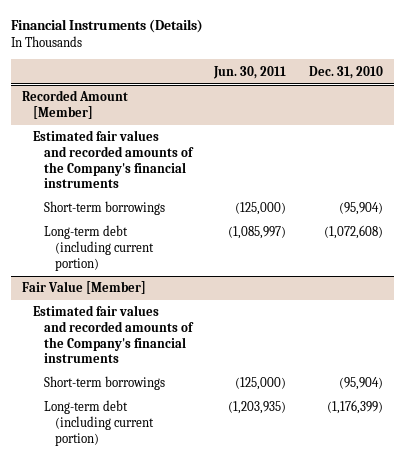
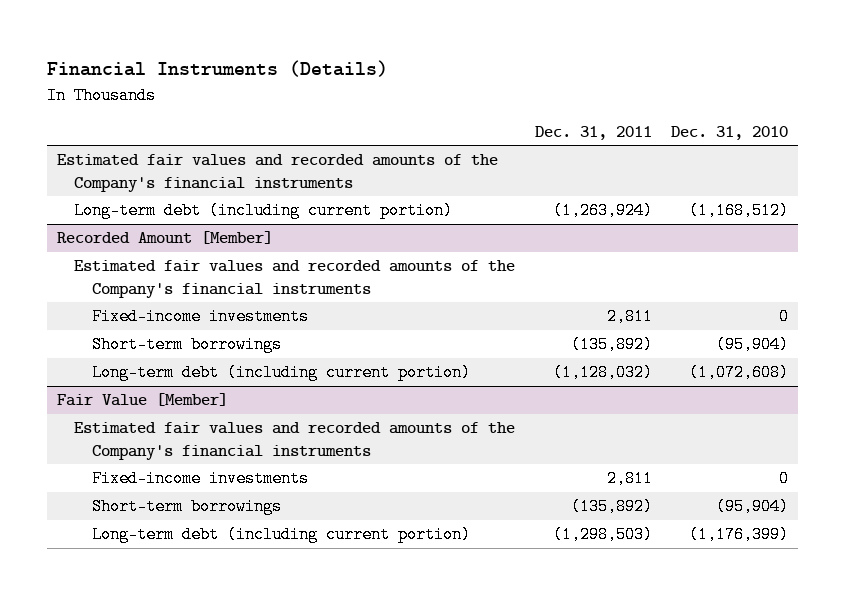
[213,65,287,79] Jun. 30, 2011 -> none
none -> [534,126,652,141] Dec. 31, 2011
none -> [56,154,498,193] Estimated fair values and recorded amounts of the Company's financial instruments
none -> [74,202,454,220] Long-term debt (including current portion)
none -> [91,308,309,326] Fixed-income investments
none -> [91,470,309,488] Fixed-income investments

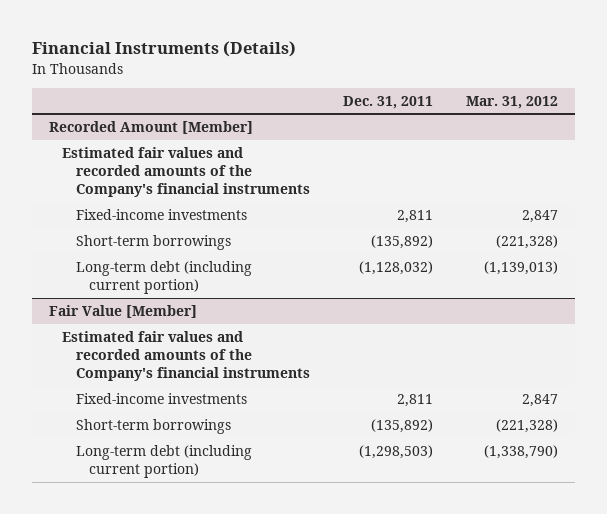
[670,126,788,141] Dec. 31, 2010 -> none
none -> [466,95,559,109] Mar. 31, 2012
[56,154,498,193] Estimated fair values and recorded amounts of the Company's financial instruments -> none
[74,202,454,220] Long-term debt (including current portion) -> none

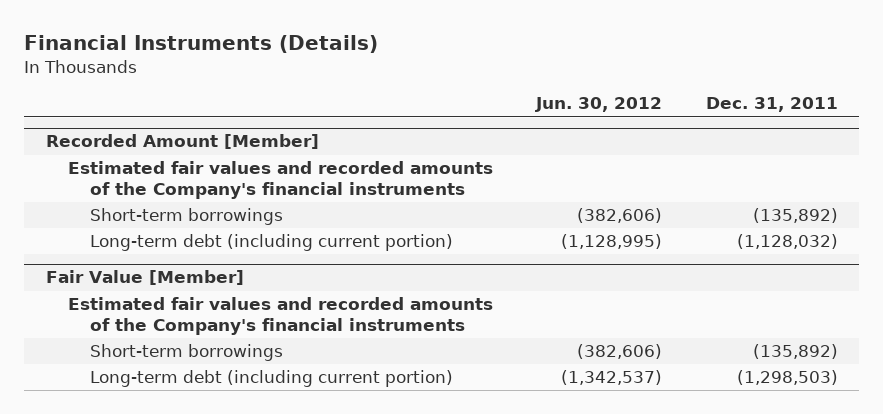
[466,95,559,109] Mar. 31, 2012 -> none
none -> [535,97,663,113] Jun. 30, 2012
[75,208,247,220] Fixed-income investments -> none
[75,392,247,404] Fixed-income investments -> none

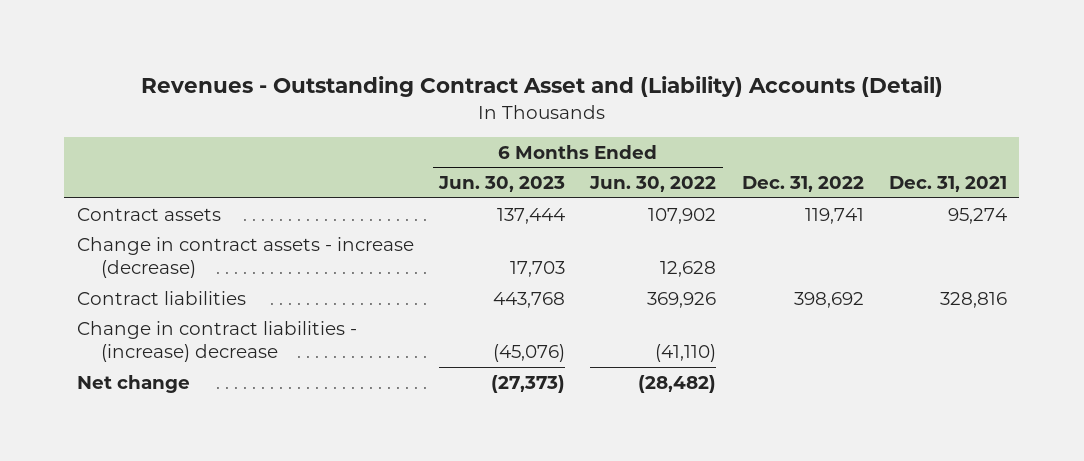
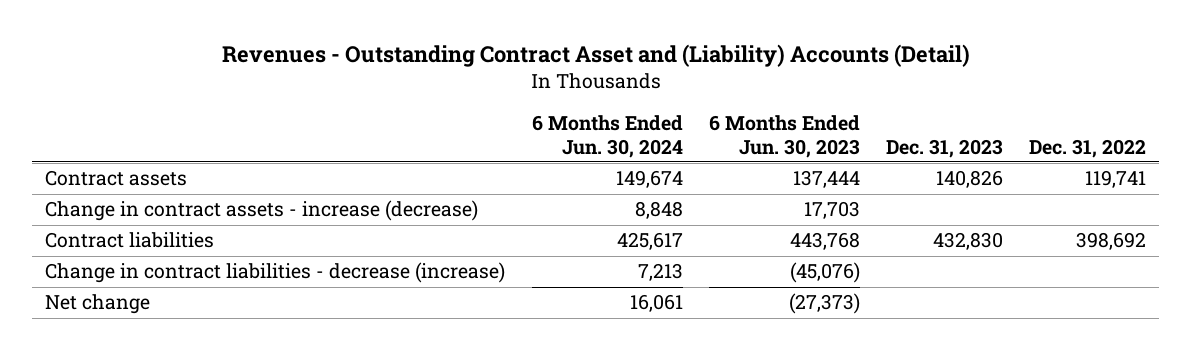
[589,176,717,193] Jun. 30, 2022 -> none
[888,176,1007,193] Dec. 31, 2021 -> none
none -> [531,115,683,158] 6 Months Ended Jun. 30, 2024
none -> [885,138,1003,158] Dec. 31, 2023
[77,320,358,363] Change in contract liabilities - (increase) decrease -> [45,262,506,284] Change in contract liabilities - decrease (increase)

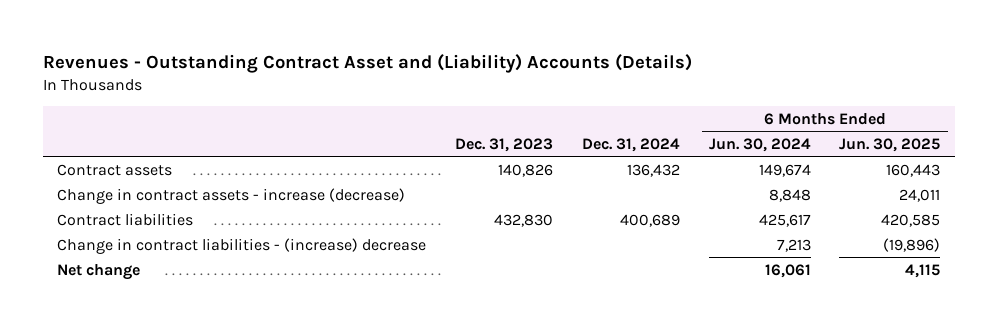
[221,44,970,68] Revenues - Outstanding Contract Asset and (Liability) Accounts (Detail) -> [43,54,693,74] Revenues - Outstanding Contract Asset and (Liability) Accounts (Details)
[708,115,860,158] 6 Months Ended Jun. 30, 2023 -> none
[1029,138,1147,158] Dec. 31, 2022 -> none
none -> [581,137,680,152] Dec. 31, 2024
none -> [839,137,941,152] Jun. 30, 2025
[45,262,506,284] Change in contract liabilities - decrease (increase) -> [57,237,427,254] Change in contract liabilities - (increase) decrease

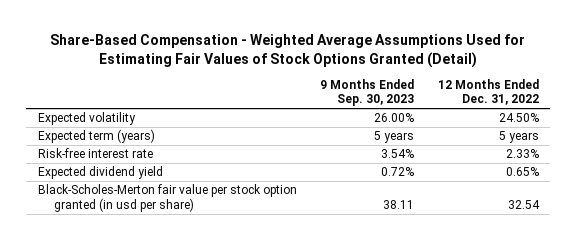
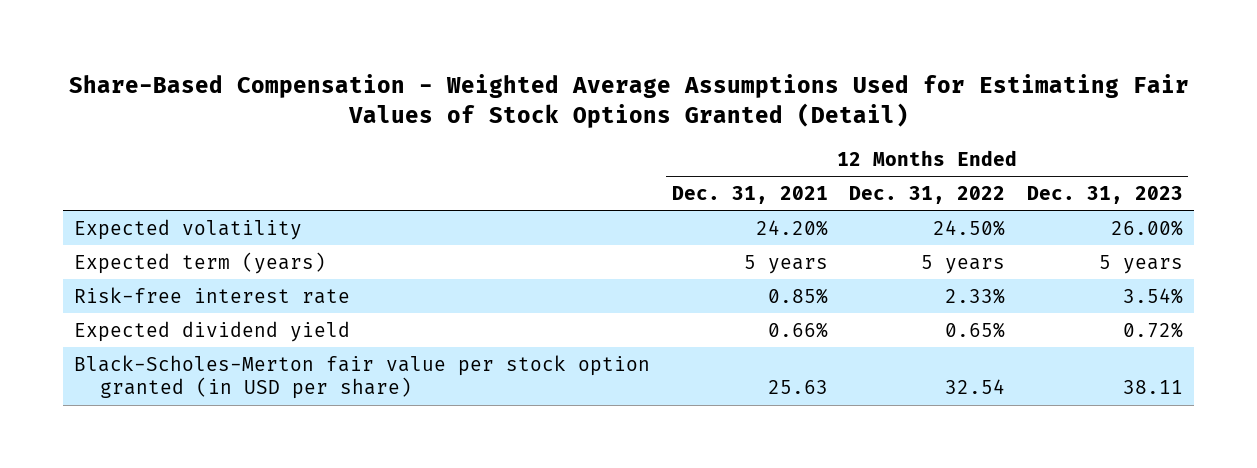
[320,78,415,107] 9 Months Ended Sep. 30, 2023 -> none
none -> [671,185,828,204] Dec. 31, 2021
none -> [1026,185,1183,204] Dec. 31, 2023
[37,184,297,212] Black-Scholes-Merton fair value per stock option granted (in usd per share) -> [74,354,651,400] Black-Scholes-Merton fair value per stock option granted (in USD per share)

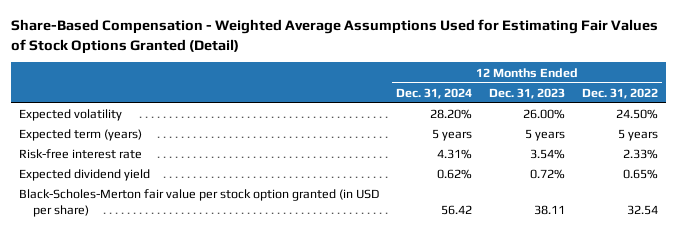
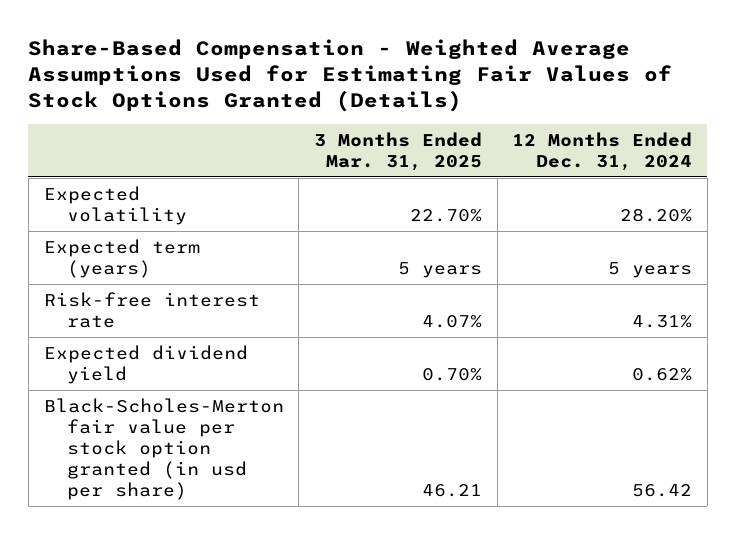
[10,19,658,54] Share-Based Compensation - Weighted Average Assumptions Used for Estimating Fair Values of Stock Options Granted (Detail) -> [28,38,673,112] Share-Based Compensation - Weighted Average Assumptions Used for Estimating Fair Values of Stock Options Granted (Details)
[488,87,565,99] Dec. 31, 2023 -> none
[581,87,658,99] Dec. 31, 2022 -> none
none -> [313,131,482,171] 3 Months Ended Mar. 31, 2025
[19,189,380,218] Black-Scholes-Merton fair value per stock option granted (in USD per share) -> [43,398,284,500] Black-Scholes-Merton fair value per stock option granted (in usd per share)

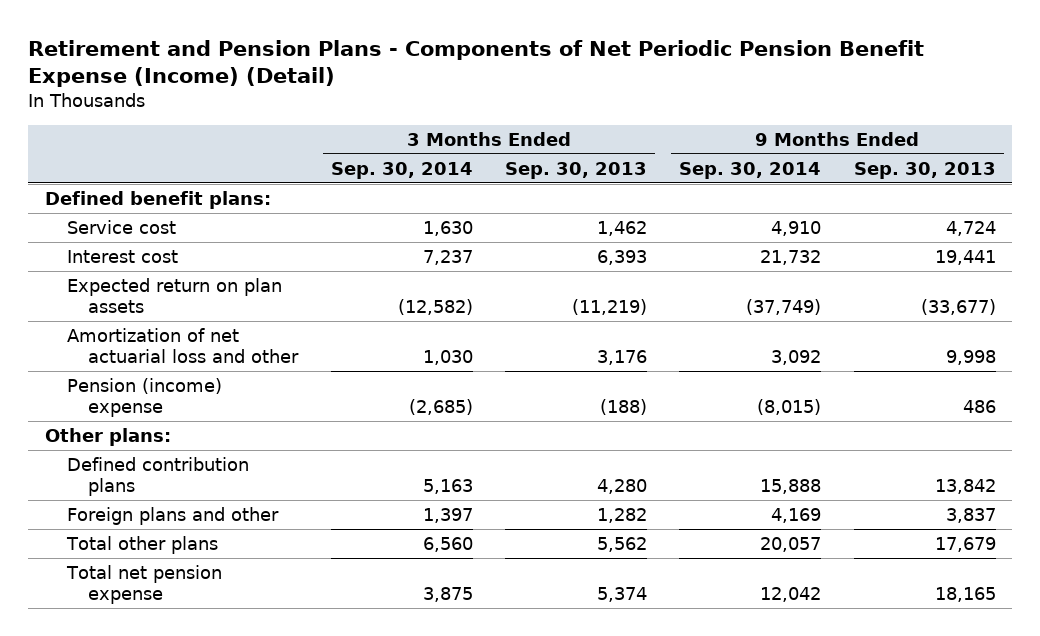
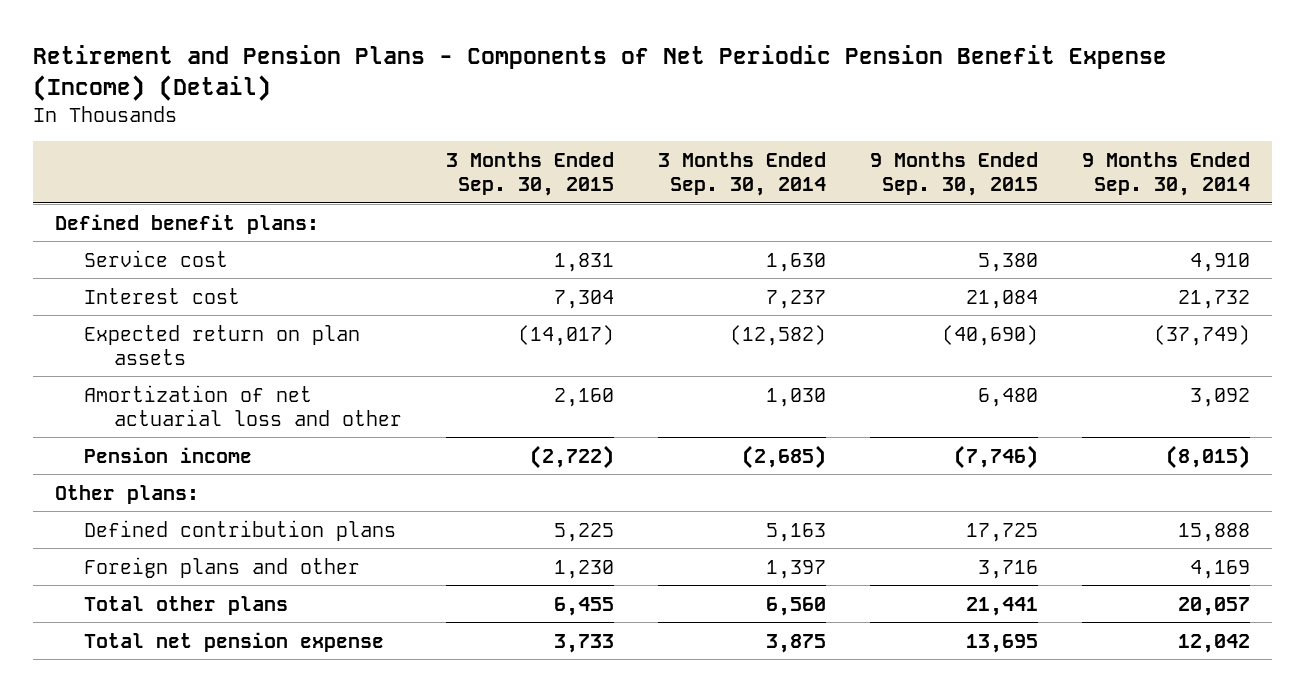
[505,161,648,179] Sep. 30, 2013 -> none
[853,161,996,179] Sep. 30, 2013 -> none
none -> [445,151,614,197] 3 Months Ended Sep. 30, 2015
none -> [869,151,1038,197] 9 Months Ended Sep. 30, 2015
[66,377,222,418] Pension (income) expense -> [84,446,253,463] Pension income

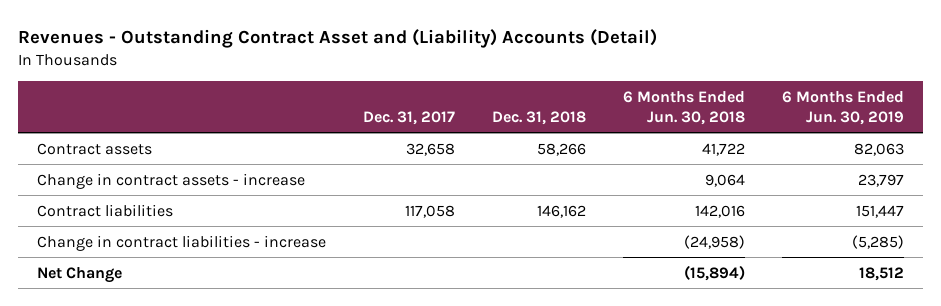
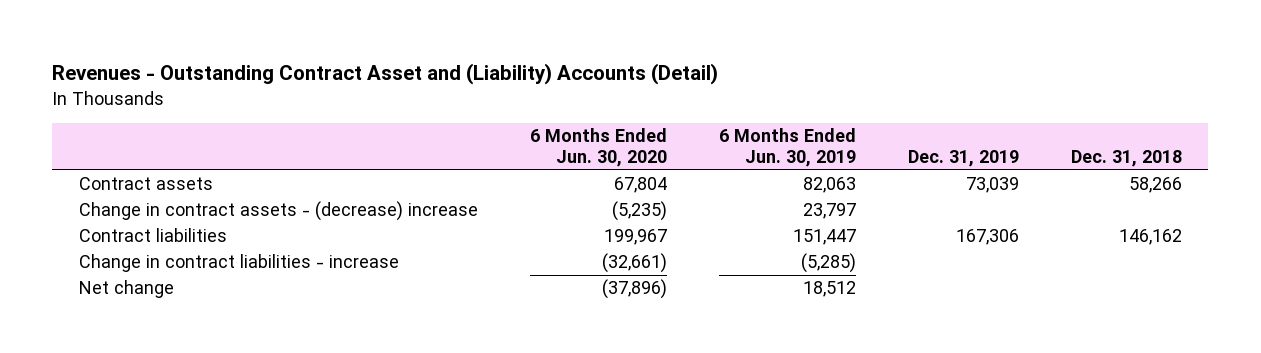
[362,110,455,125] Dec. 31, 2017 -> none
[623,90,746,125] 6 Months Ended Jun. 30, 2018 -> none
none -> [529,128,667,168] 6 Months Ended Jun. 30, 2020
none -> [907,150,1019,168] Dec. 31, 2019
[36,172,305,189] Change in contract assets - increase -> [78,201,478,222] Change in contract assets - (decrease) increase
[36,266,122,283] Net Change -> [78,280,174,299] Net change

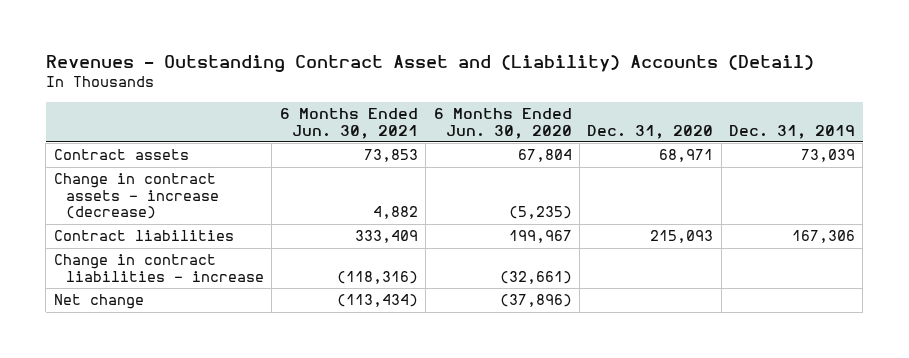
[718,128,856,168] 6 Months Ended Jun. 30, 2019 -> none
[1071,150,1183,168] Dec. 31, 2018 -> none
none -> [279,107,418,139] 6 Months Ended Jun. 30, 2021
none -> [587,124,714,139] Dec. 31, 2020
[78,201,478,222] Change in contract assets - (decrease) increase -> [53,173,220,220] Change in contract assets - increase (decrease)

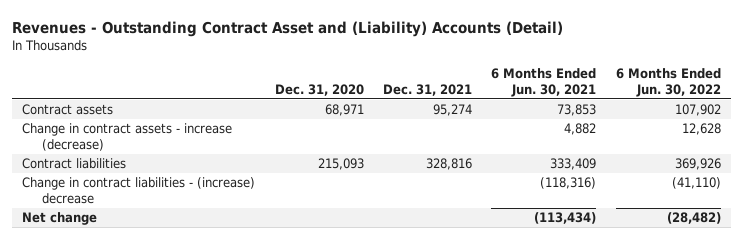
[433,107,572,139] 6 Months Ended Jun. 30, 2020 -> none
[729,124,856,139] Dec. 31, 2019 -> none
none -> [383,83,473,96] Dec. 31, 2021
none -> [615,67,721,97] 6 Months Ended Jun. 30, 2022
[53,254,265,282] Change in contract liabilities - increase -> [22,177,256,205] Change in contract liabilities - (increase) decrease

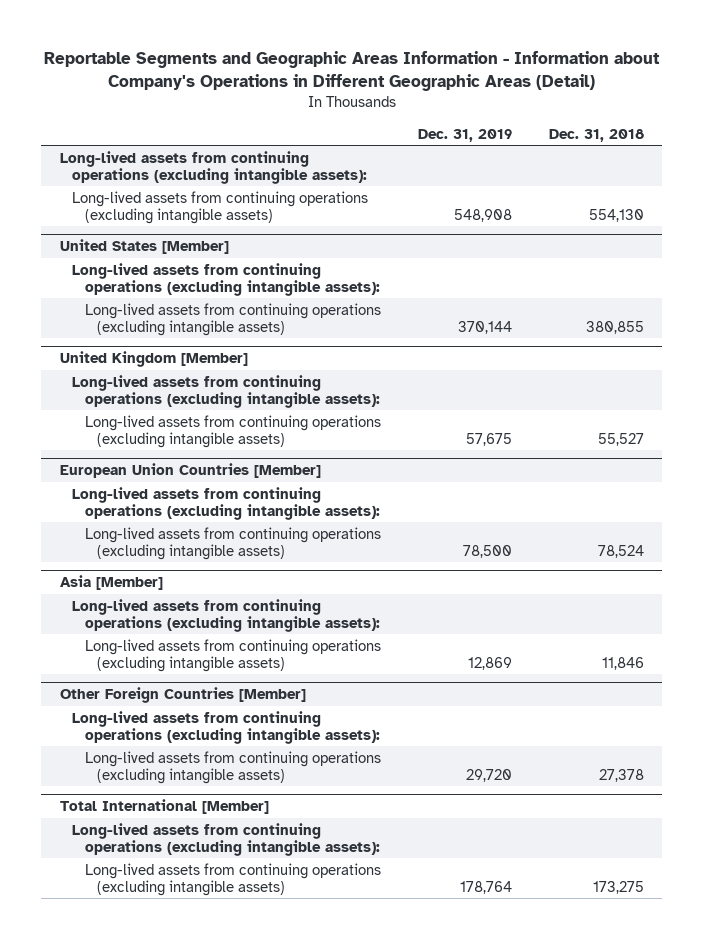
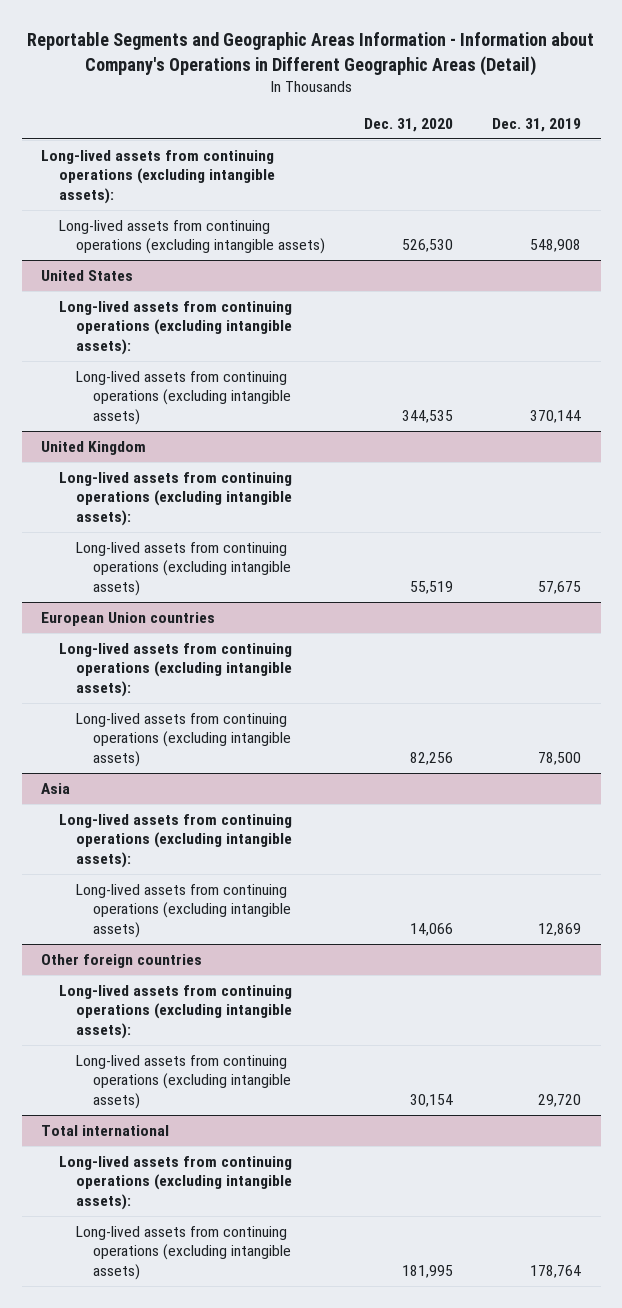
[548,128,644,142] Dec. 31, 2018 -> none
none -> [363,117,453,132] Dec. 31, 2020
[59,239,229,255] United States [Member] -> [41,270,134,282] United States
[59,351,248,368] United Kingdom [Member] -> [41,441,147,456] United Kingdom
[59,463,321,479] European Union Countries [Member] -> [41,612,216,627] European Union countries
[59,575,163,591] Asia [Member] -> [41,783,71,795] Asia
[59,687,306,704] Other Foreign Countries [Member] -> [41,954,203,969] Other foreign countries
[59,799,269,815] Total International [Member] -> [41,1125,170,1137] Total international

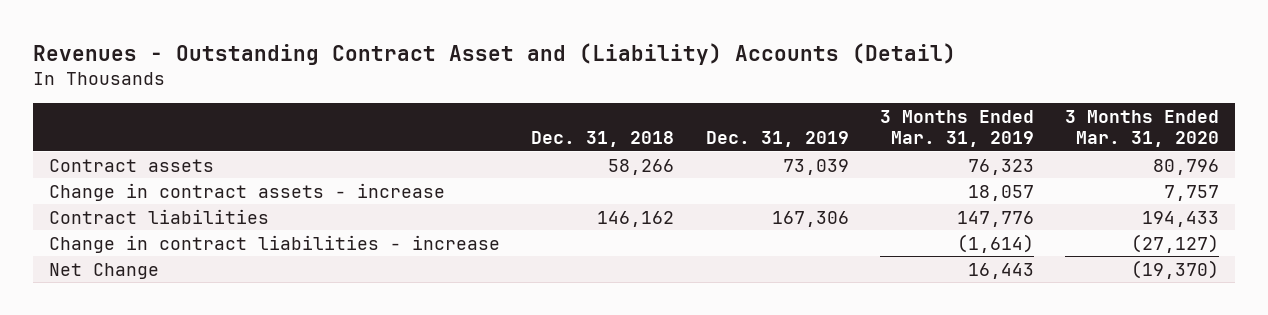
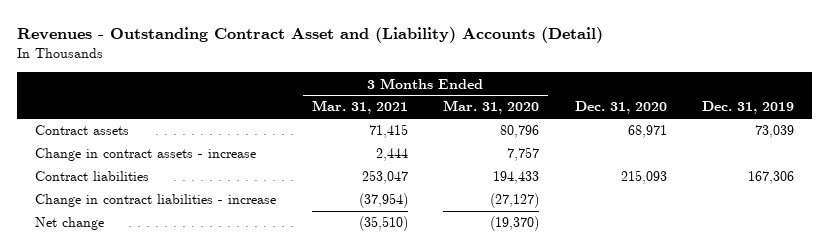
[531,131,675,148] Dec. 31, 2018 -> none
[879,109,1034,148] 3 Months Ended Mar. 31, 2019 -> none
none -> [311,100,408,115] Mar. 31, 2021
none -> [574,101,667,115] Dec. 31, 2020
[49,262,160,279] Net Change -> [34,217,104,231] Net change

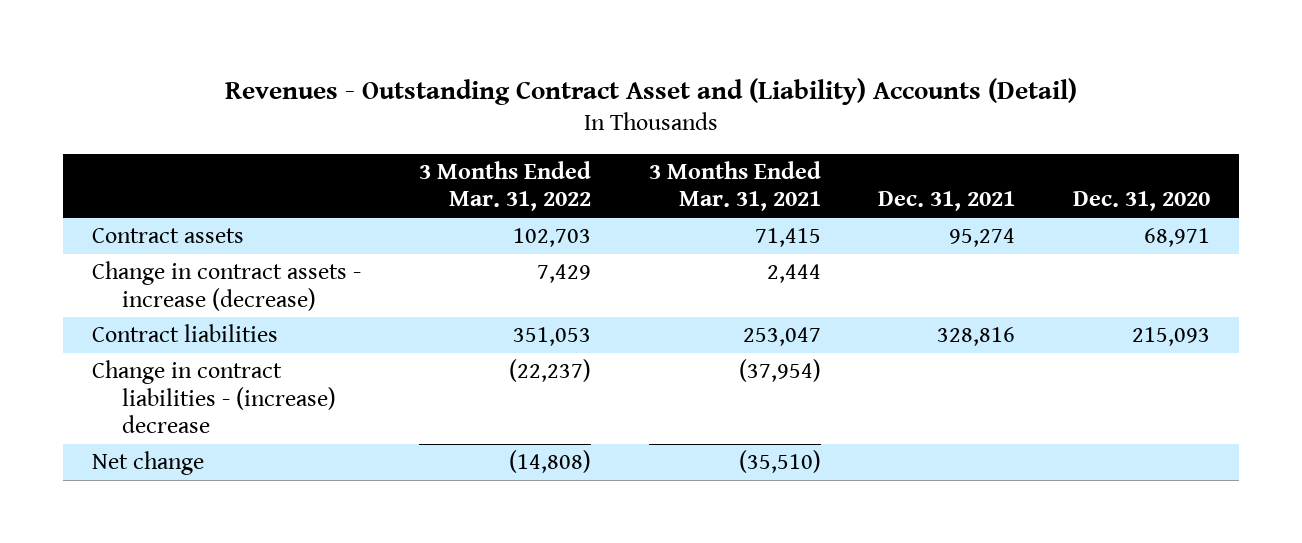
[443,100,540,115] Mar. 31, 2020 -> none
[702,101,795,115] Dec. 31, 2019 -> none
none -> [418,160,591,212] 3 Months Ended Mar. 31, 2022
none -> [878,191,1016,212] Dec. 31, 2021
[34,148,256,162] Change in contract assets - increase -> [91,261,361,311] Change in contract assets - increase (decrease)
[34,194,276,208] Change in contract liabilities - increase -> [91,360,337,434] Change in contract liabilities - (increase) decrease

